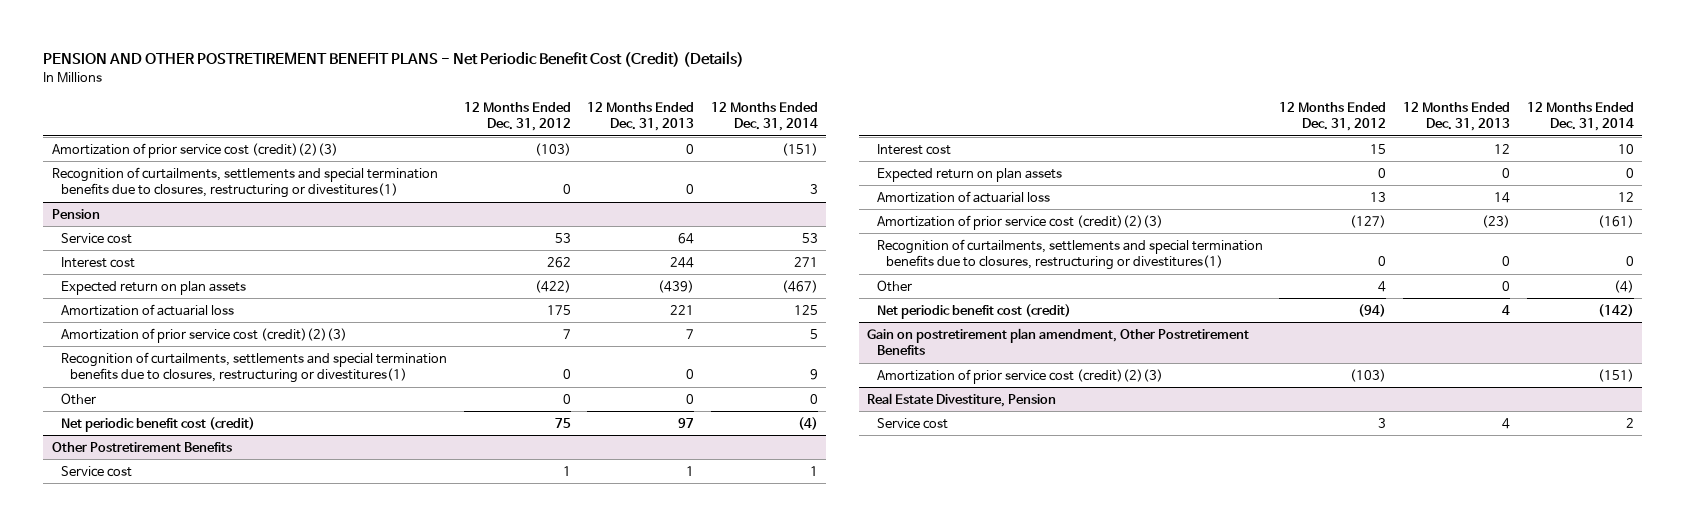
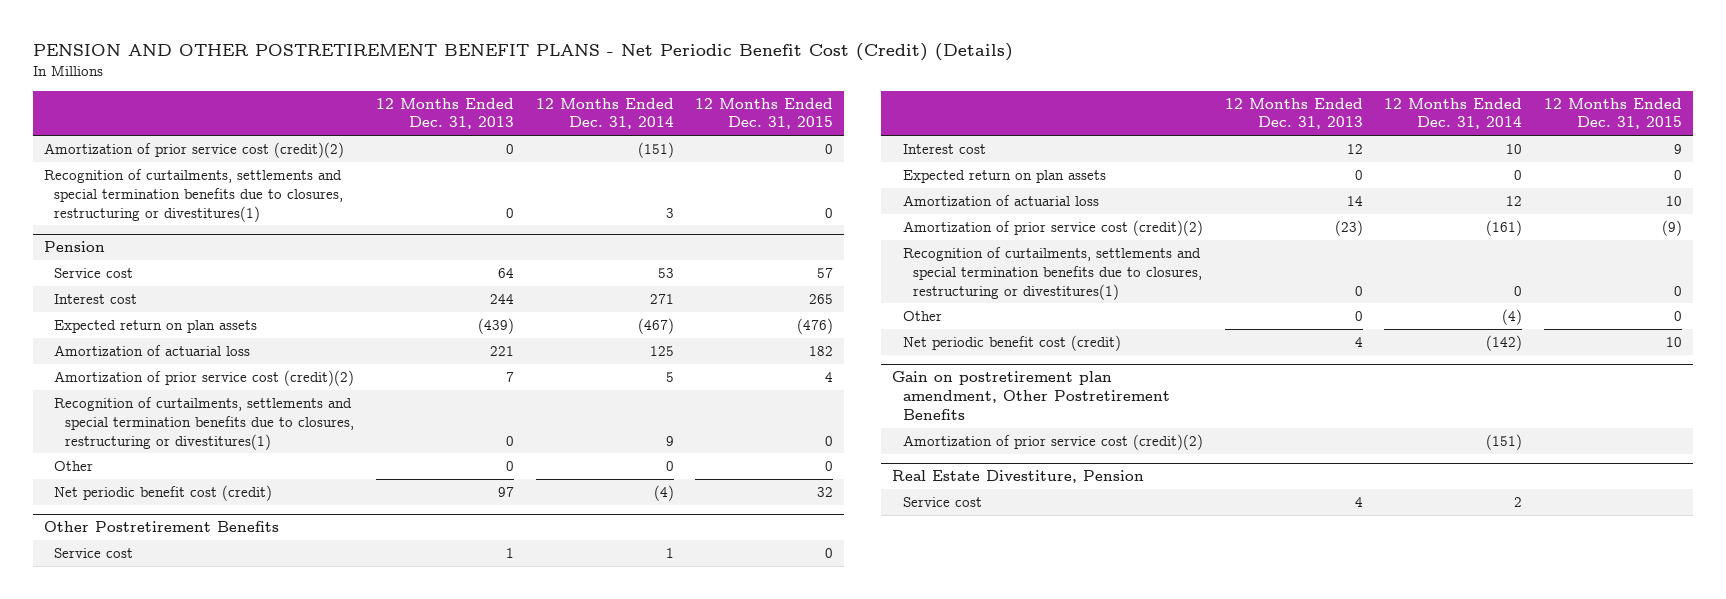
[463,101,571,132] 12 Months Ended Dec. 31, 2012 -> none
none -> [695,97,834,130] 12 Months Ended Dec. 31, 2015
[51,142,338,158] Amortization of prior service cost (credit)(2)(3) -> [43,142,344,159] Amortization of prior service cost (credit)(2)
[60,327,347,343] Amortization of prior service cost (credit)(2)(3) -> [54,370,355,387] Amortization of prior service cost (credit)(2)
[876,214,1163,230] Amortization of prior service cost (credit)(2)(3) -> [902,220,1203,237] Amortization of prior service cost (credit)(2)
[876,368,1163,384] Amortization of prior service cost (credit)(2)(3) -> [902,434,1203,451] Amortization of prior service cost (credit)(2)

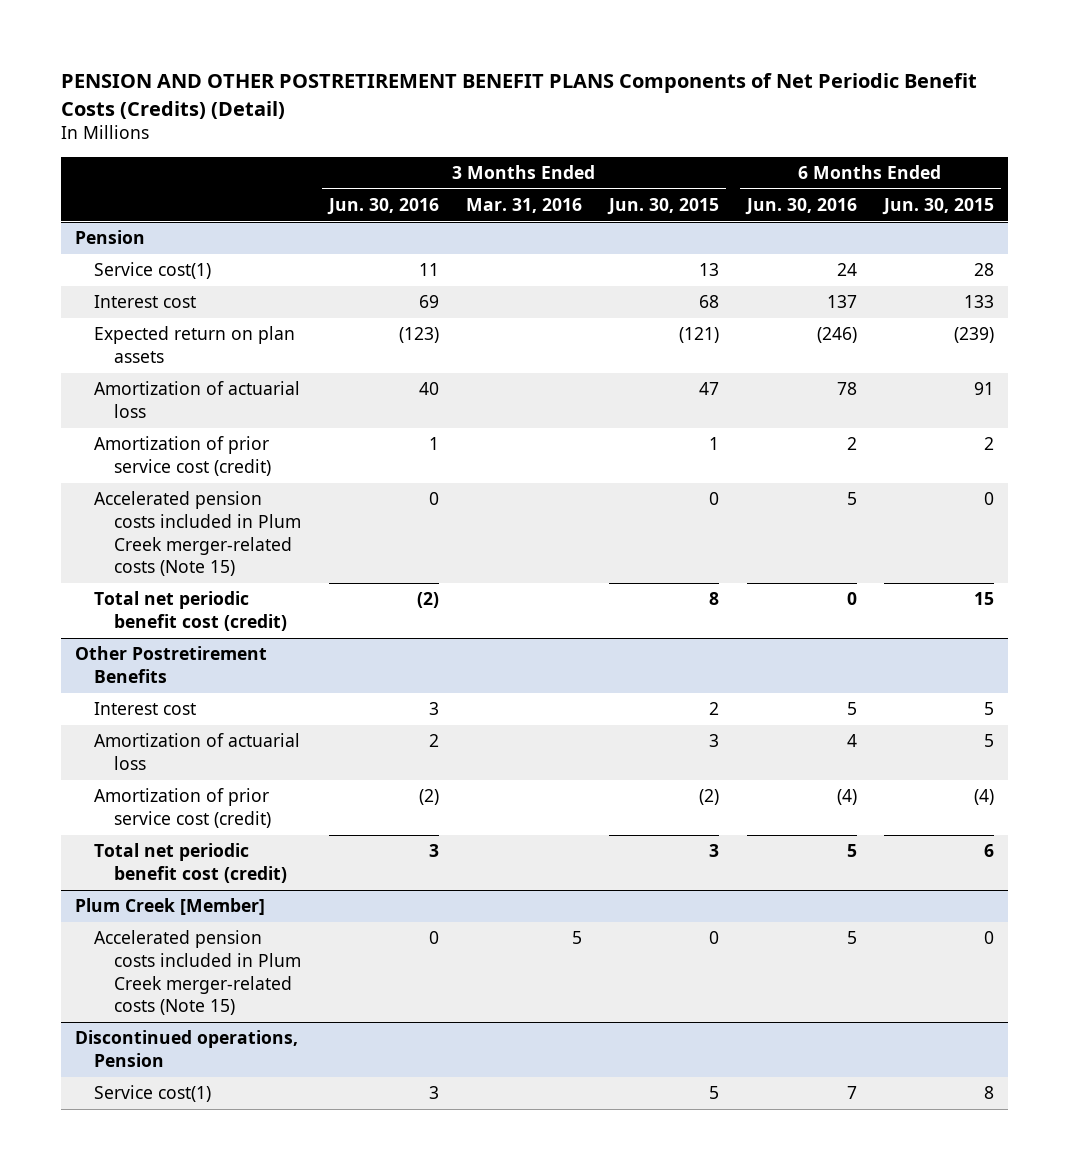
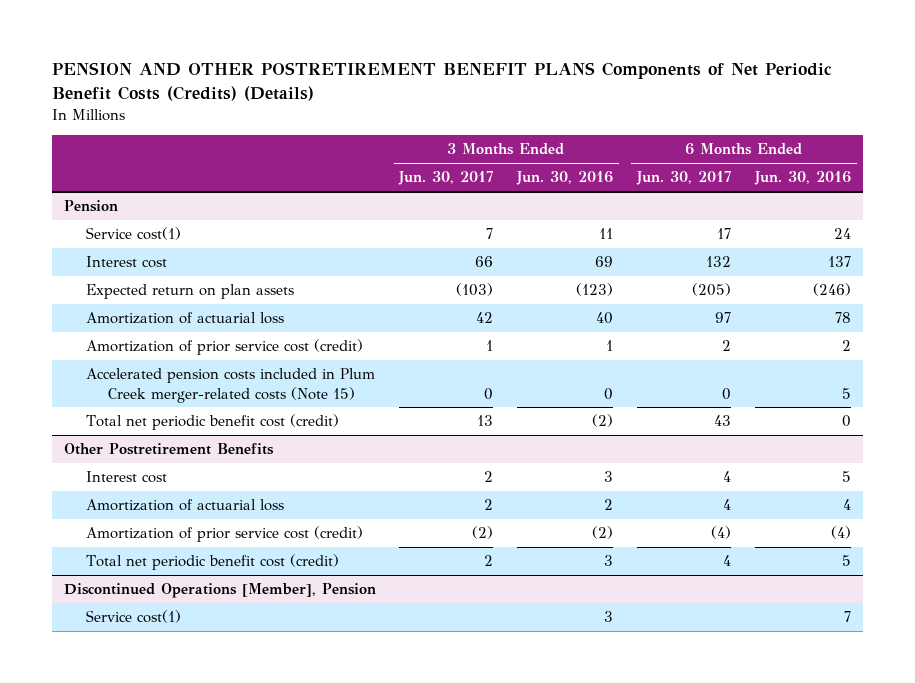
[60,73,977,119] PENSION AND OTHER POSTRETIREMENT BENEFIT PLANS Components of Net Periodic Benefit Costs (Credits) (Detail) -> [51,62,832,102] PENSION AND OTHER POSTRETIREMENT BENEFIT PLANS Components of Net Periodic Benefit Costs (Credits) (Details)
[466,198,583,214] Mar. 31, 2016 -> none
[607,198,720,216] Jun. 30, 2015 -> none
[882,198,995,216] Jun. 30, 2015 -> none
none -> [398,171,494,186] Jun. 30, 2017
none -> [636,171,732,186] Jun. 30, 2017
[74,898,265,916] Plum Creek [Member] -> none
[94,930,302,1016] Accelerated pension costs included in Plum Creek merger-related costs (Note 15) -> none
[74,1030,298,1067] Discontinued operations, Pension -> [63,583,376,599] Discontinued Operations [Member], Pension

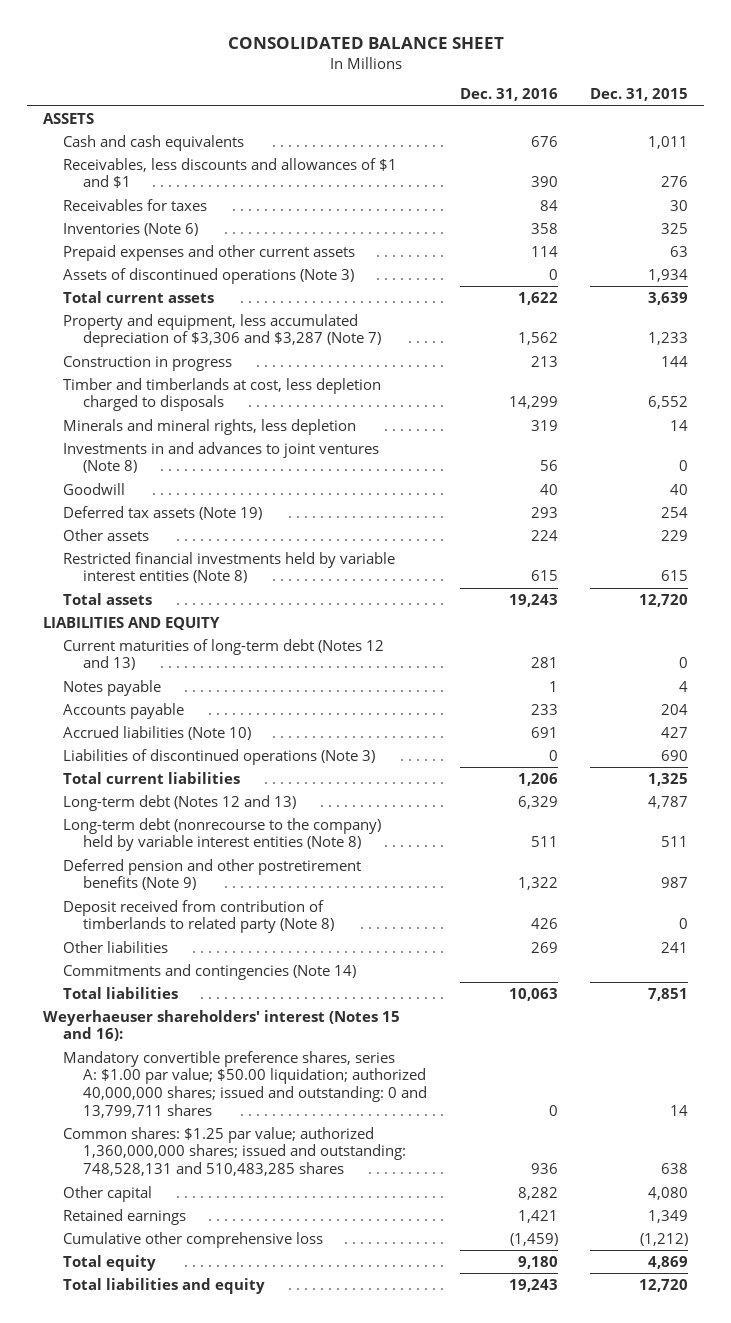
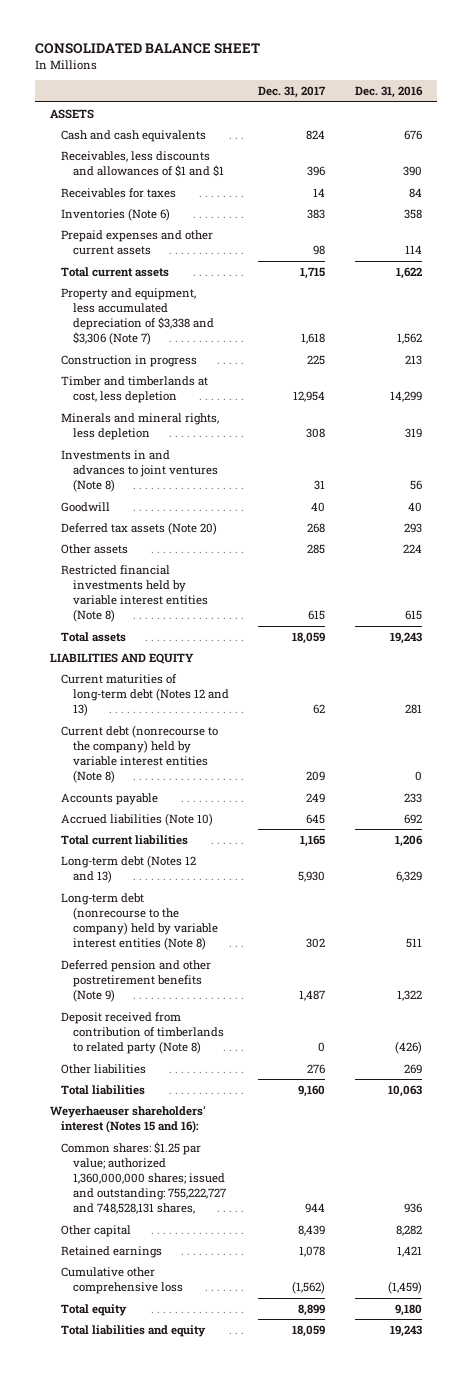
[590,88,689,102] Dec. 31, 2015 -> none
none -> [258,86,327,99] Dec. 31, 2017
[63,267,355,284] Assets of discontinued operations (Note 3) -> none
[63,313,382,348] Property and equipment, less accumulated depreciation of $3,306 and $3,287 (Note 7) -> [61,287,214,346] Property and equipment, less accumulated depreciation of $3,338 and $3,306 (Note 7)
[63,377,382,412] Timber and timberlands at cost, less depletion charged to disposals -> [61,375,209,403] Timber and timberlands at cost, less depletion
[63,505,263,520] Deferred tax assets (Note 19) -> [61,521,218,535] Deferred tax assets (Note 20)
[63,679,162,696] Notes payable -> none
none -> [61,724,219,784] Current debt (nonrecourse to the company) held by variable interest entities (Note 8)
[63,748,376,765] Liabilities of discontinued operations (Note 3) -> none
[530,726,558,738] 691 -> [403,813,422,824] 692
[530,918,558,930] 426 -> [394,1041,422,1055] (426)
[63,963,357,980] Commitments and contingencies (Note 14) -> none
[63,1050,428,1119] Mandatory convertible preference shares, series A: $1.00 par value; $50.00 liquidation; authorized 40,000,000 shares; issued and outstanding: 0 and 13,799,711 shares -> none
[63,1126,407,1177] Common shares: $1.25 par value; authorized 1,360,000,000 shares; issued and outstanding: 748,528,131 and 510,483,285 shares -> [61,1141,226,1215] Common shares: $1.25 par value; authorized 1,360,000,000 shares; issued and outstanding: 755,222,727 and 748,528,131 shares,

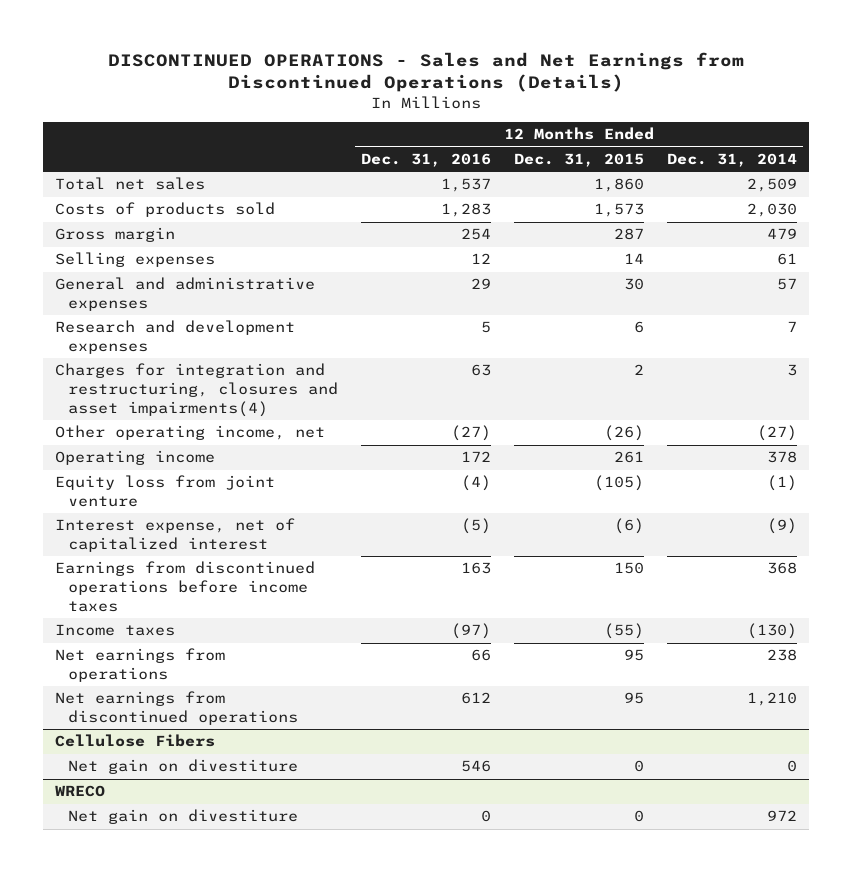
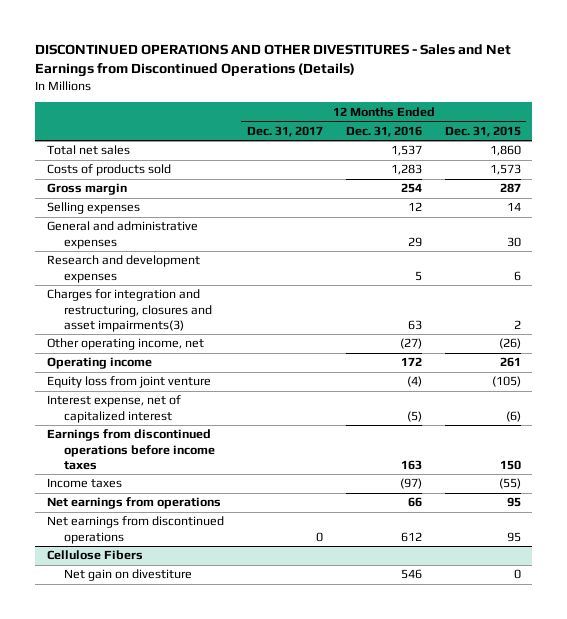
[108,51,745,93] DISCONTINUED OPERATIONS - Sales and Net Earnings from Discontinued Operations (Details) -> [35,44,512,78] DISCONTINUED OPERATIONS AND OTHER DIVESTITURES - Sales and Net Earnings from Discontinued Operations (Details)
[667,153,798,168] Dec. 31, 2014 -> none
none -> [246,125,323,137] Dec. 31, 2017
[54,363,338,417] Charges for integration and restructuring, closures and asset impairments(4) -> [46,289,212,332] Charges for integration and restructuring, closures and asset impairments(3)
[54,785,105,798] WRECO -> none
[67,809,298,825] Net gain on divestiture -> none

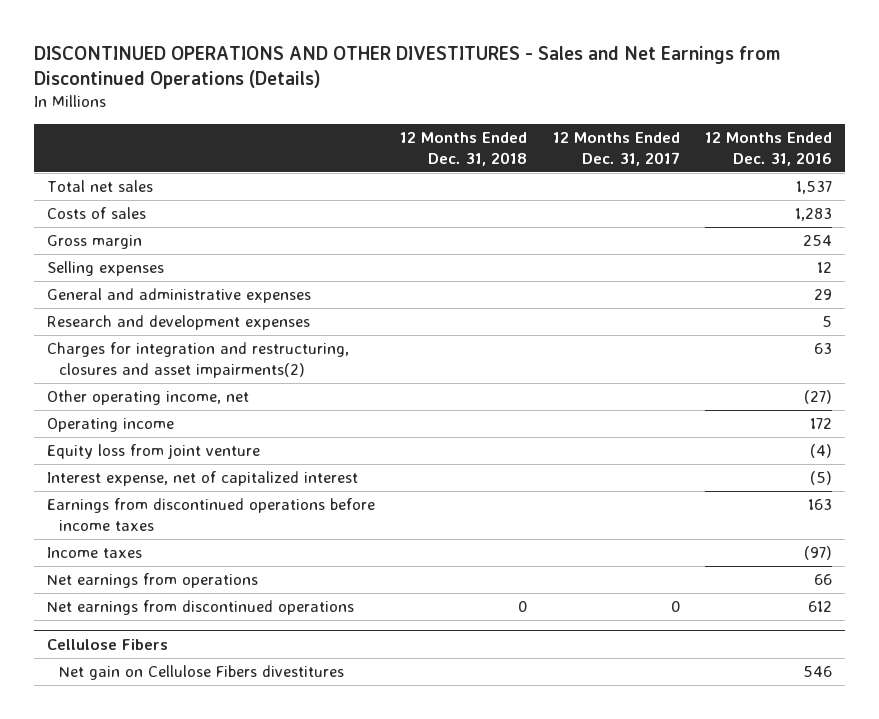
[444,125,521,137] Dec. 31, 2015 -> none
none -> [400,131,528,166] 12 Months Ended Dec. 31, 2018
[46,164,171,177] Costs of products sold -> [46,207,146,220] Costs of sales
[46,289,212,332] Charges for integration and restructuring, closures and asset impairments(3) -> [46,342,349,379] Charges for integration and restructuring, closures and asset impairments(2)
[63,569,192,582] Net gain on divestiture -> [59,665,345,681] Net gain on Cellulose Fibers divestitures

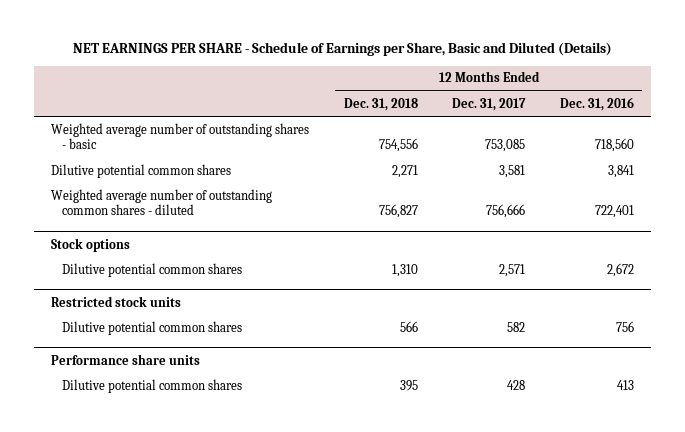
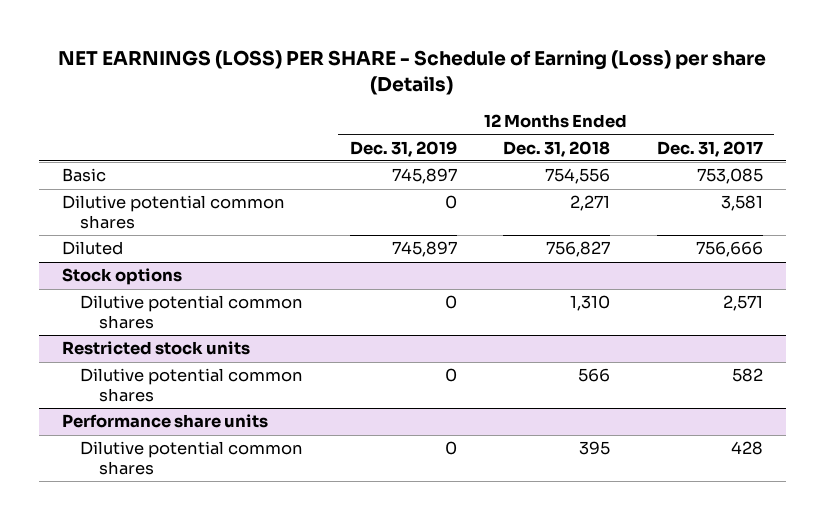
[72,42,612,57] NET EARNINGS PER SHARE - Schedule of Earnings per Share, Basic and Diluted (Details) -> [58,49,767,95] NET EARNINGS (LOSS) PER SHARE - Schedule of Earning (Loss) per share (Details)
[559,96,634,111] Dec. 31, 2016 -> none
none -> [349,140,457,157] Dec. 31, 2019
[51,122,310,150] Weighted average number of outstanding shares - basic -> [62,168,107,183] Basic
[51,188,273,216] Weighted average number of outstanding common shares - diluted -> [62,241,124,256] Diluted

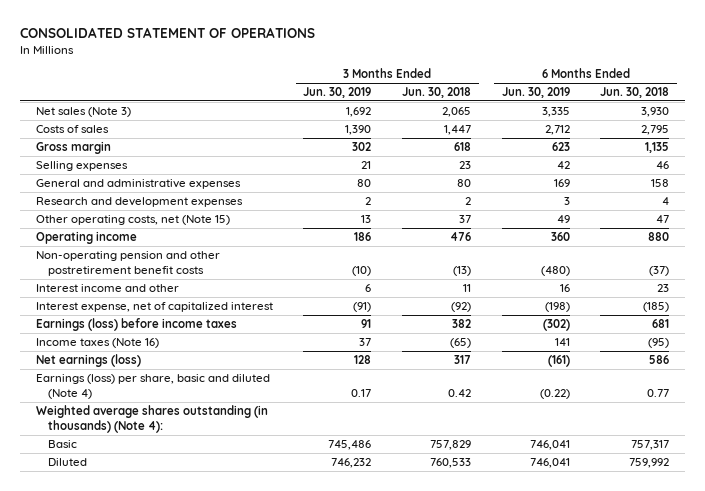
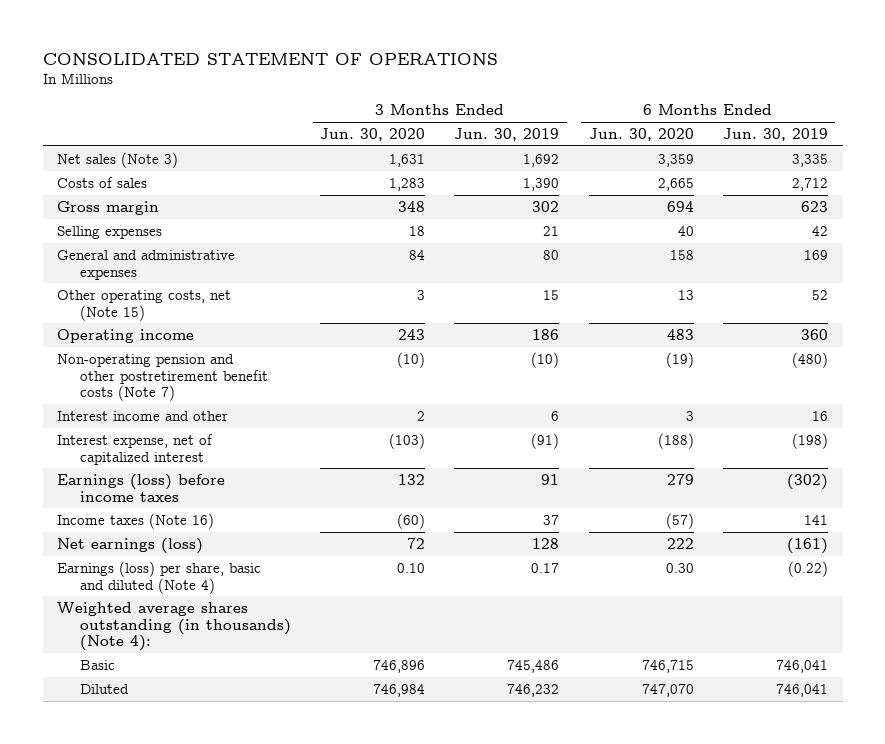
[402,86,472,98] Jun. 30, 2018 -> none
[600,86,670,98] Jun. 30, 2018 -> none
none -> [319,127,425,141] Jun. 30, 2020
none -> [588,127,694,141] Jun. 30, 2020
[35,196,243,207] Research and development expenses -> none
[361,214,372,223] 13 -> [543,289,560,300] 15
[556,214,570,223] 49 -> [811,289,828,300] 52
[35,250,220,276] Non-operating pension and other postretirement benefit costs -> [57,353,268,402] Non-operating pension and other postretirement benefit costs (Note 7)

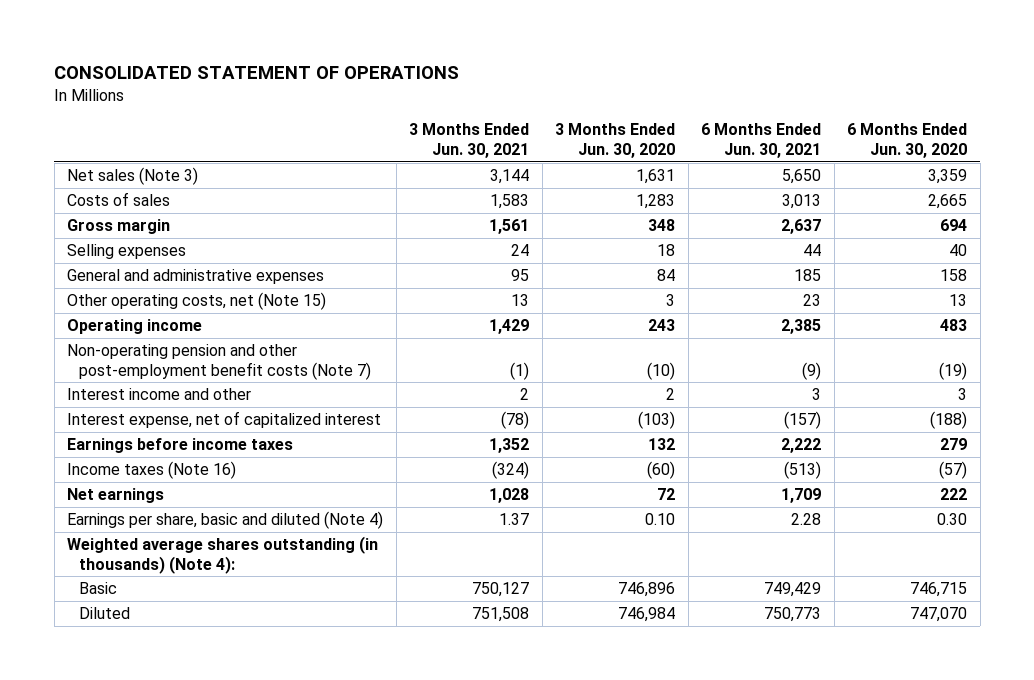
[454,127,560,141] Jun. 30, 2019 -> none
[722,127,828,141] Jun. 30, 2019 -> none
none -> [409,123,530,158] 3 Months Ended Jun. 30, 2021
none -> [701,123,822,158] 6 Months Ended Jun. 30, 2021
[57,353,268,402] Non-operating pension and other postretirement benefit costs (Note 7) -> [67,344,372,380] Non-operating pension and other post-employment benefit costs (Note 7)
[57,473,226,502] Earnings (loss) before income taxes -> [67,438,294,454] Earnings before income taxes
[57,537,204,554] Net earnings (loss) -> [67,488,165,504] Net earnings
[57,560,262,594] Earnings (loss) per share, basic and diluted (Note 4) -> [67,511,384,530] Earnings per share, basic and diluted (Note 4)

